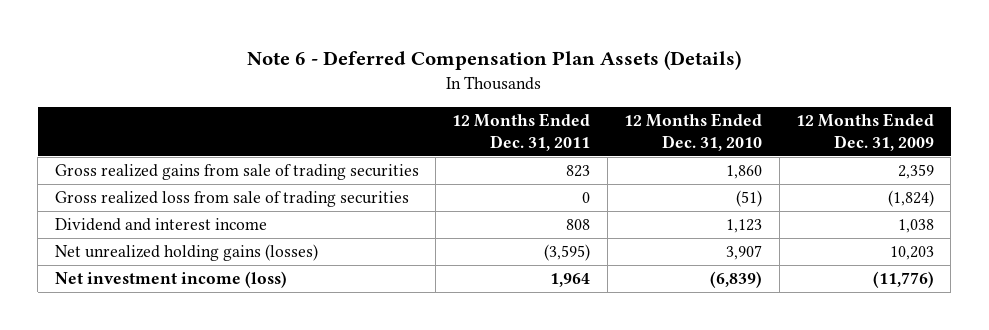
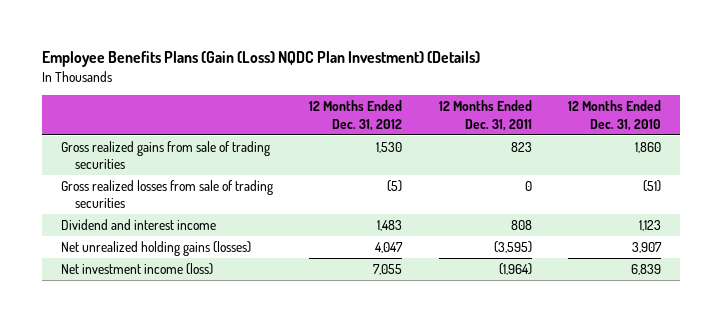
[247,50,742,71] Note 6 - Deferred Compensation Plan Assets (Details) -> [42,51,481,68] Employee Benefits Plans (Gain (Loss) NQDC Plan Investment) (Details)
[796,112,935,152] 12 Months Ended Dec. 31, 2009 -> none
none -> [309,100,403,131] 12 Months Ended Dec. 31, 2012
[54,191,409,208] Gross realized loss from sale of trading securities -> [60,179,273,209] Gross realized losses from sale of trading securities
[550,273,591,288] 1,964 -> [498,262,532,275] (1,964)
[710,271,763,289] (6,839) -> [631,263,662,275] 6,839

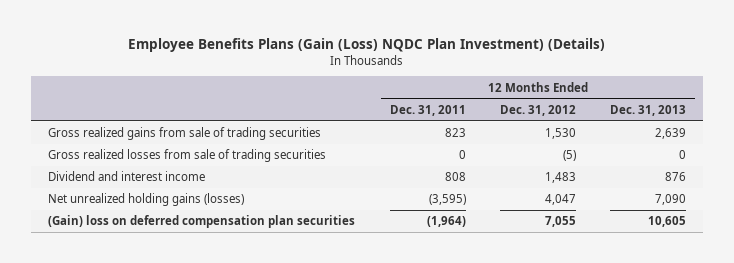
[568,100,662,131] 12 Months Ended Dec. 31, 2010 -> none
none -> [610,104,687,116] Dec. 31, 2013
[60,262,213,275] Net investment income (loss) -> [48,215,356,229] (Gain) loss on deferred compensation plan securities

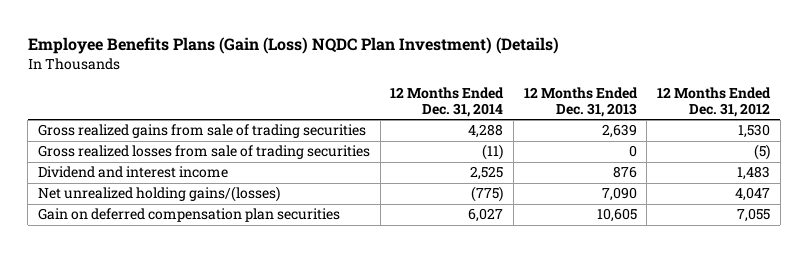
[389,104,466,116] Dec. 31, 2011 -> none
none -> [390,86,505,118] 12 Months Ended Dec. 31, 2014
[48,193,245,207] Net unrealized holding gains (losses) -> [38,186,281,203] Net unrealized holding gains/(losses)
[48,215,356,229] (Gain) loss on deferred compensation plan securities -> [38,208,341,223] Gain on deferred compensation plan securities

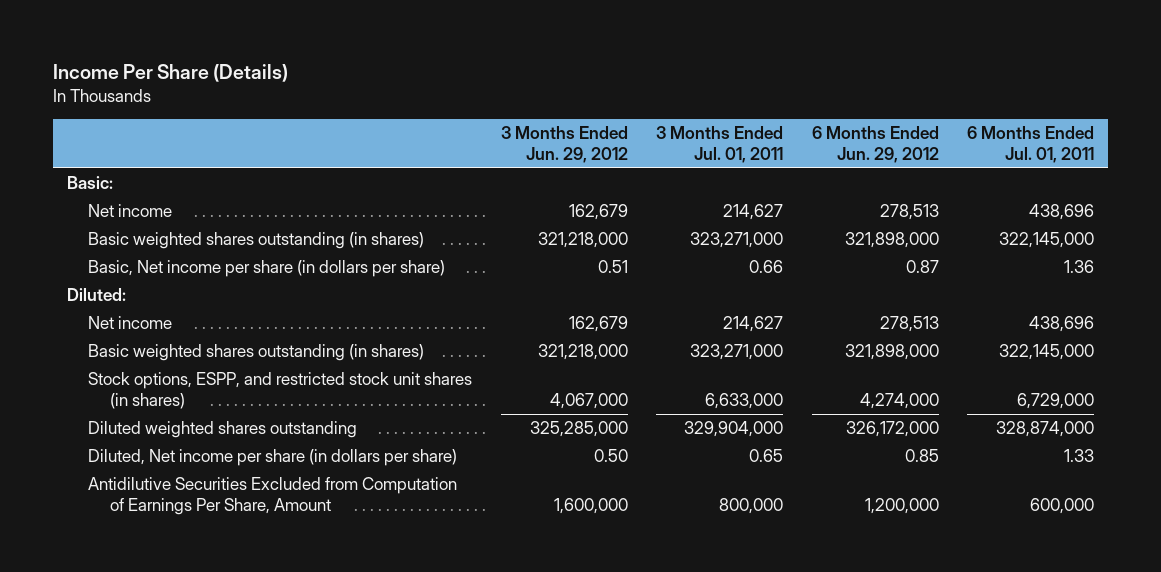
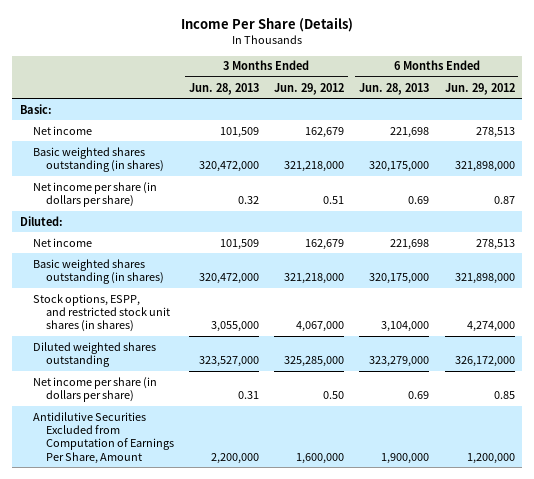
[656,126,784,163] 3 Months Ended Jul. 01, 2011 -> none
[967,126,1095,163] 6 Months Ended Jul. 01, 2011 -> none
none -> [188,82,259,95] Jun. 28, 2013
none -> [359,82,430,95] Jun. 28, 2013
[88,260,446,278] Basic, Net income per share (in dollars per share) -> [32,181,157,208] Net income per share (in dollars per share)
[88,449,458,467] Diluted, Net income per share (in dollars per share) -> [32,376,157,403] Net income per share (in dollars per share)

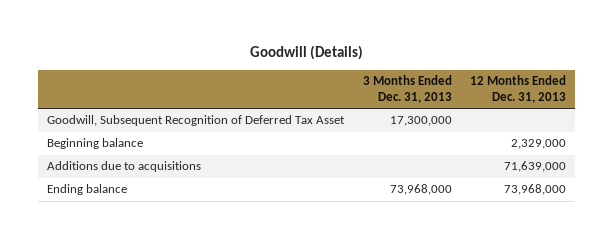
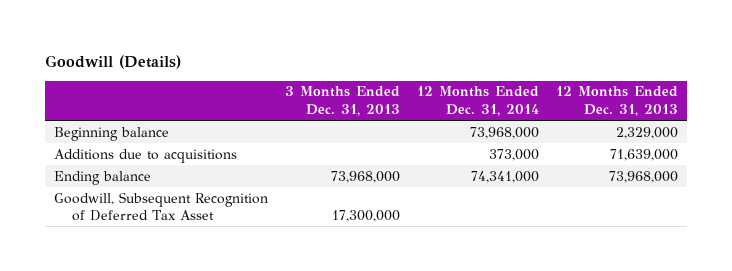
none -> [416,86,539,116] 12 Months Ended Dec. 31, 2014
[47,115,346,127] Goodwill, Subsequent Recognition of Deferred Tax Asset -> [53,191,268,222] Goodwill, Subsequent Recognition of Deferred Tax Asset

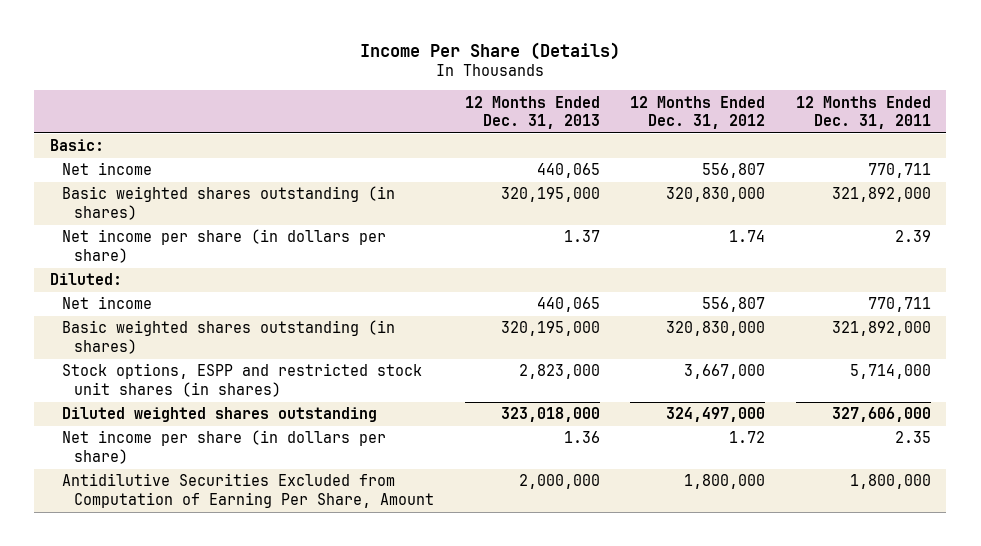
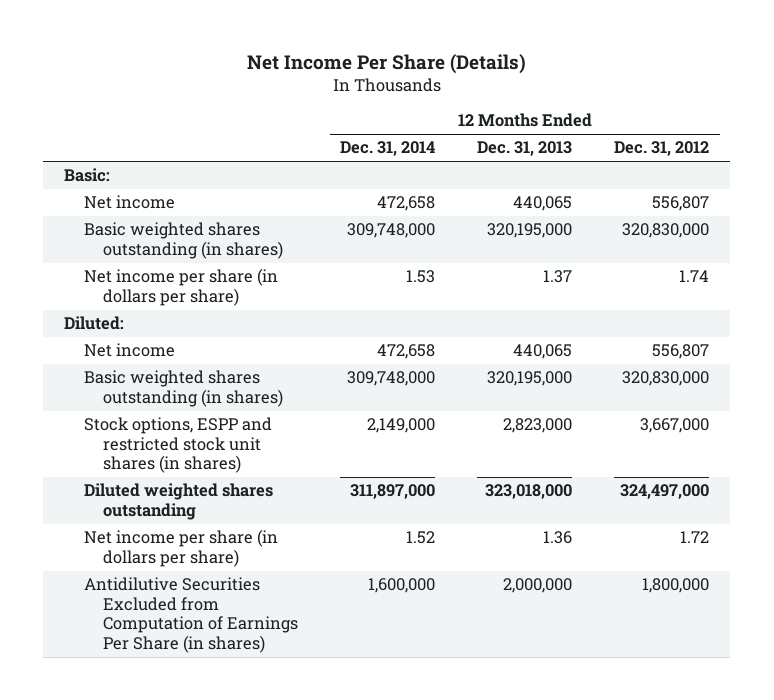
[360,41,621,60] Income Per Share (Details) -> [246,53,526,74] Net Income Per Share (Details)
[795,95,931,130] 12 Months Ended Dec. 31, 2011 -> none
none -> [340,141,436,157] Dec. 31, 2014
[62,473,435,508] Antidilutive Securities Excluded from Computation of Earning Per Share, Amount -> [83,577,299,653] Antidilutive Securities Excluded from Computation of Earnings Per Share (in shares)

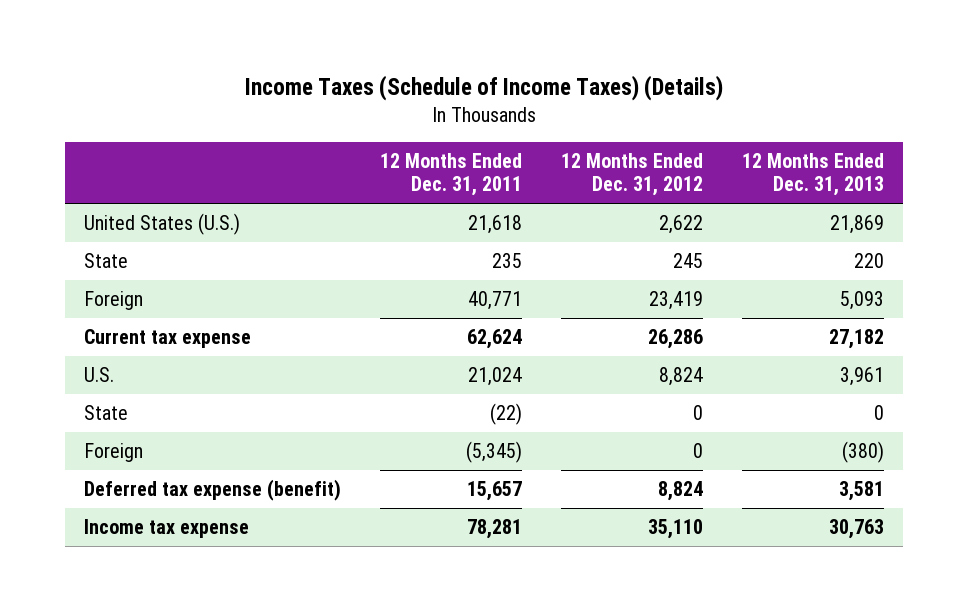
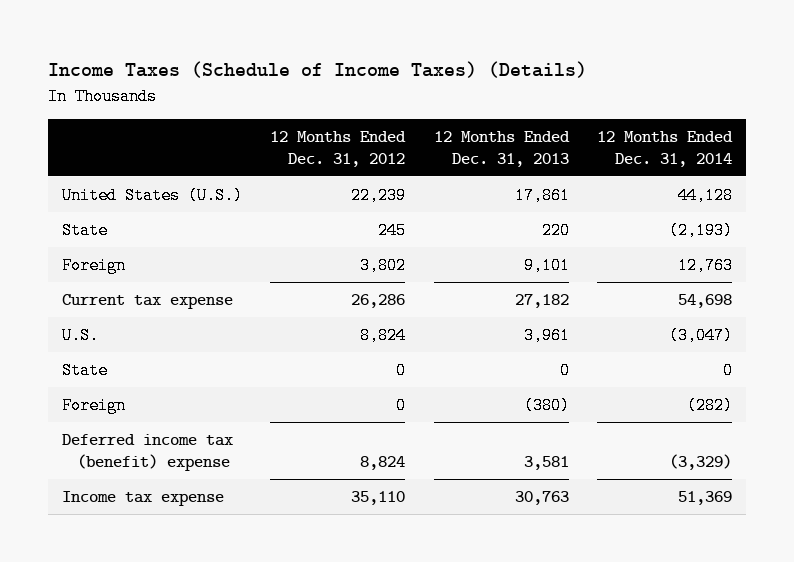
[379,152,522,197] 12 Months Ended Dec. 31, 2011 -> none
none -> [596,131,733,167] 12 Months Ended Dec. 31, 2014
[658,214,703,234] 2,622 -> [351,186,407,204] 22,239
[829,214,884,234] 21,869 -> [514,186,570,204] 17,861
[648,290,703,310] 23,419 -> [360,256,407,274] 3,802
[839,290,884,310] 5,093 -> [523,256,570,274] 9,101
[84,478,342,501] Deferred tax expense (benefit) -> [62,433,234,471] Deferred income tax (benefit) expense

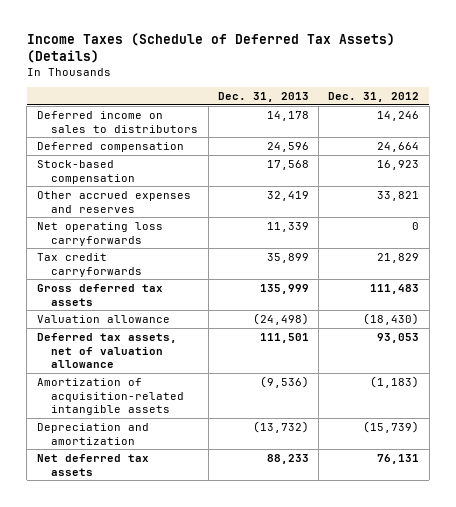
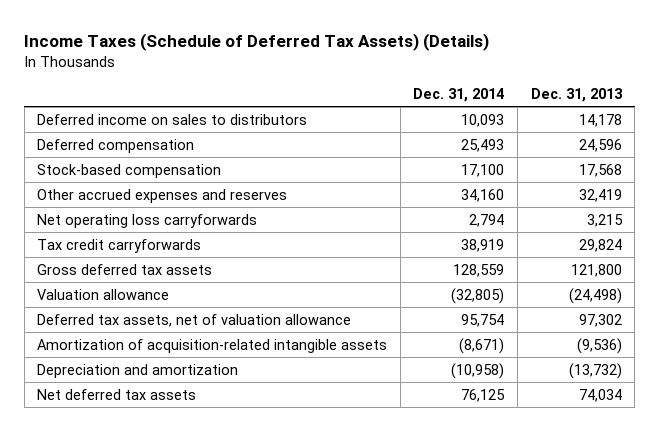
[328,91,420,102] Dec. 31, 2012 -> none
none -> [413,88,505,103] Dec. 31, 2014
[266,221,309,232] 11,339 -> [586,213,623,227] 3,215
[266,252,309,263] 35,899 -> [578,238,622,252] 29,824
[259,283,309,294] 135,999 -> [570,263,622,277] 121,800
[259,332,309,343] 111,501 -> [578,313,622,327] 97,302
[266,453,309,464] 88,233 -> [578,388,622,402] 74,034

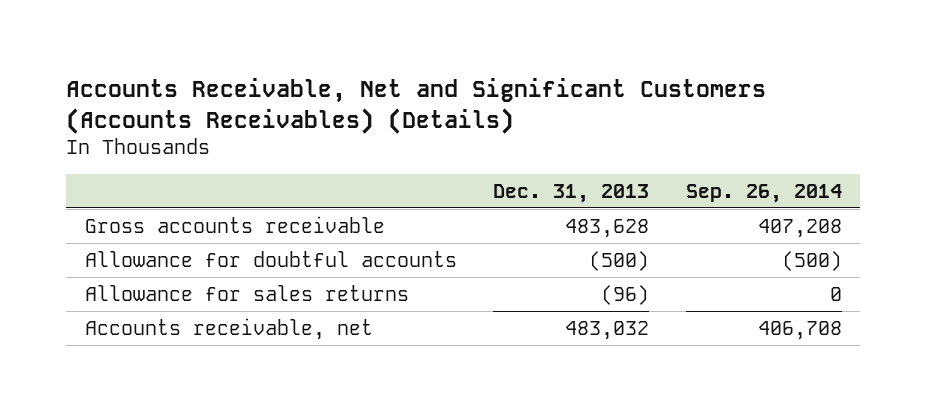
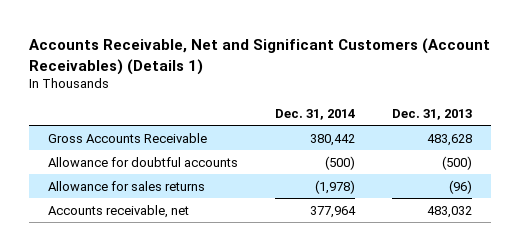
[66,78,767,134] Accounts Receivable, Net and Significant Customers (Accounts Receivables) (Details) -> [29,37,491,75] Accounts Receivable, Net and Significant Customers (Account Receivables) (Details 1)
[686,183,843,203] Sep. 26, 2014 -> none
none -> [275,109,356,121] Dec. 31, 2014
[84,215,385,233] Gross accounts receivable -> [48,132,208,143] Gross Accounts Receivable

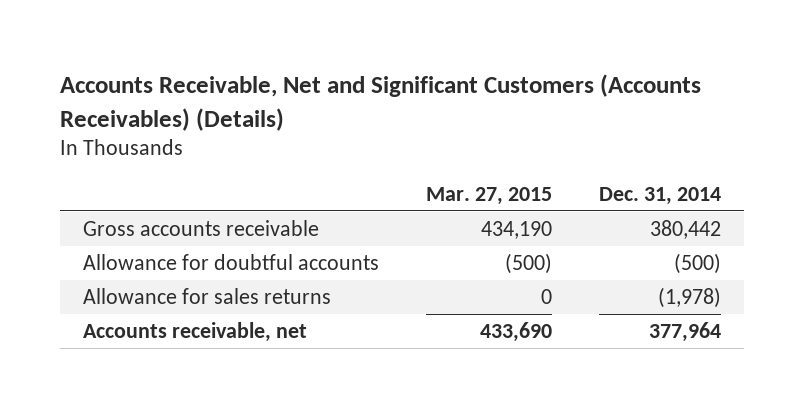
[29,37,491,75] Accounts Receivable, Net and Significant Customers (Account Receivables) (Details 1) -> [60,74,702,131] Accounts Receivable, Net and Significant Customers (Accounts Receivables) (Details)
[392,109,473,121] Dec. 31, 2013 -> none
none -> [426,186,553,205] Mar. 27, 2015
[48,132,208,143] Gross Accounts Receivable -> [83,219,320,236] Gross accounts receivable

